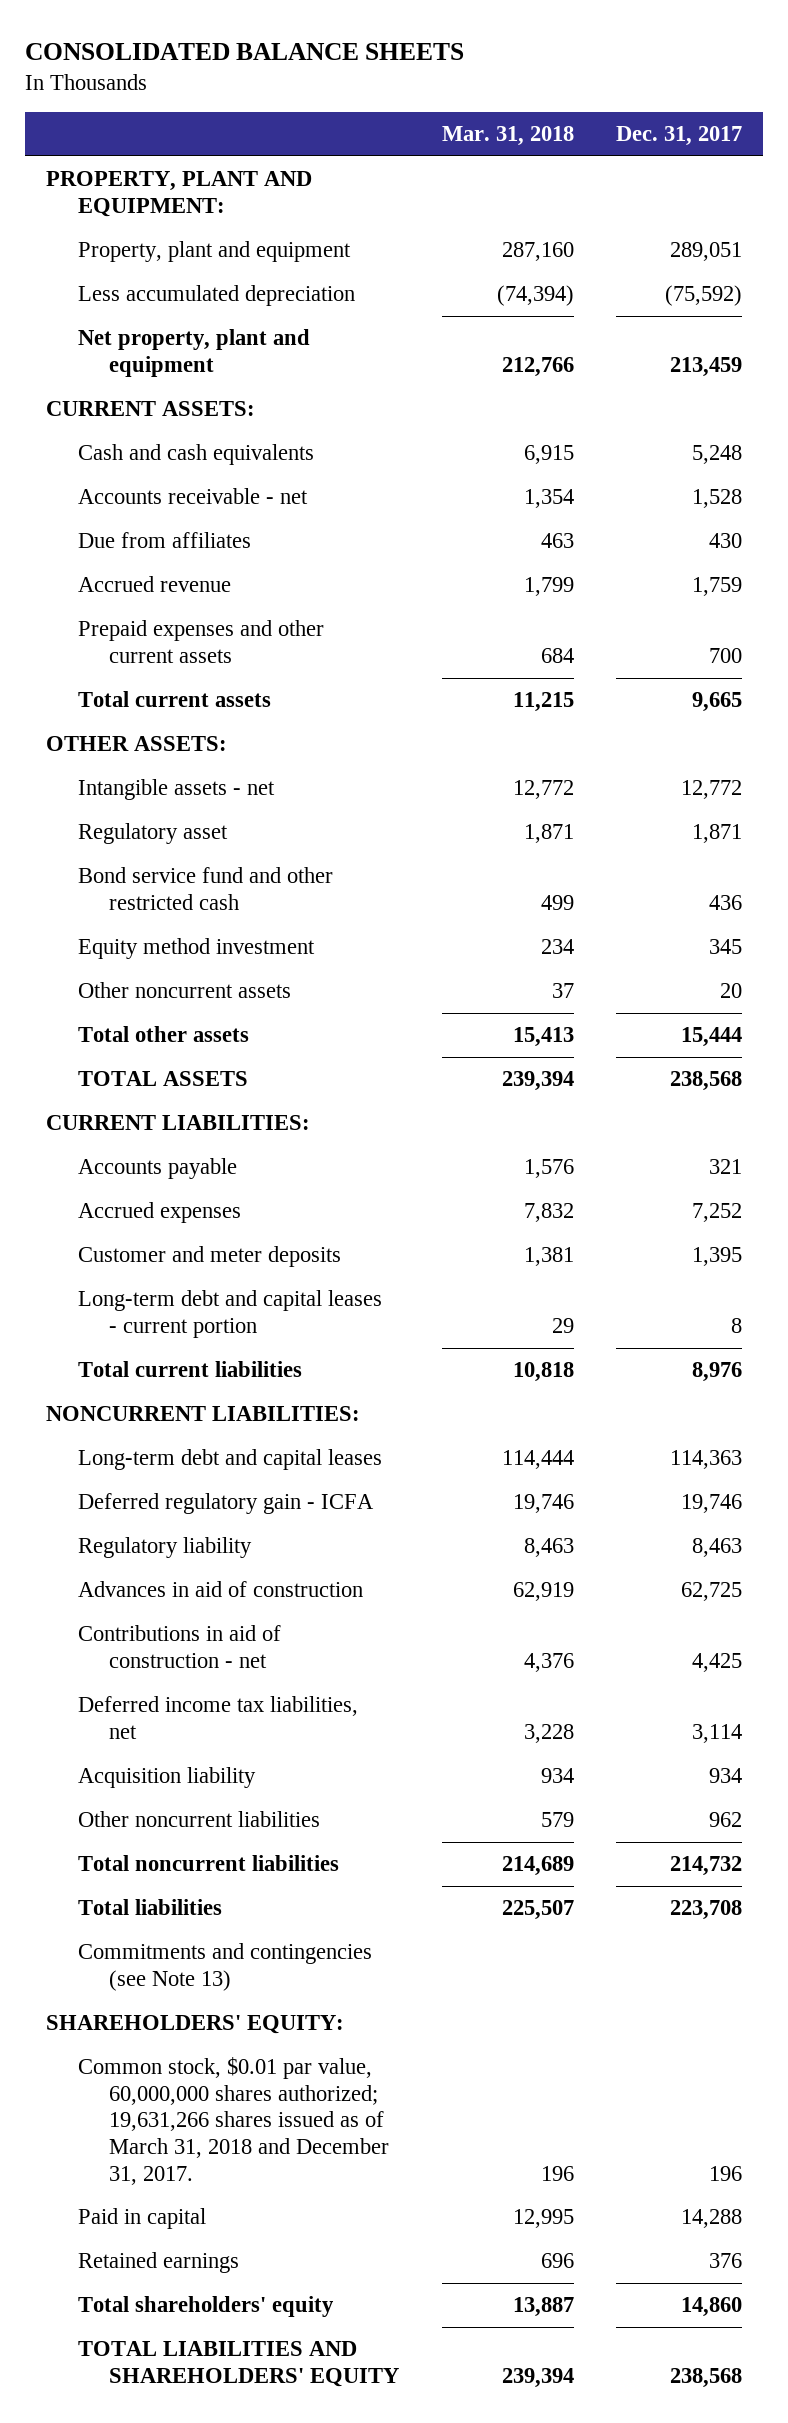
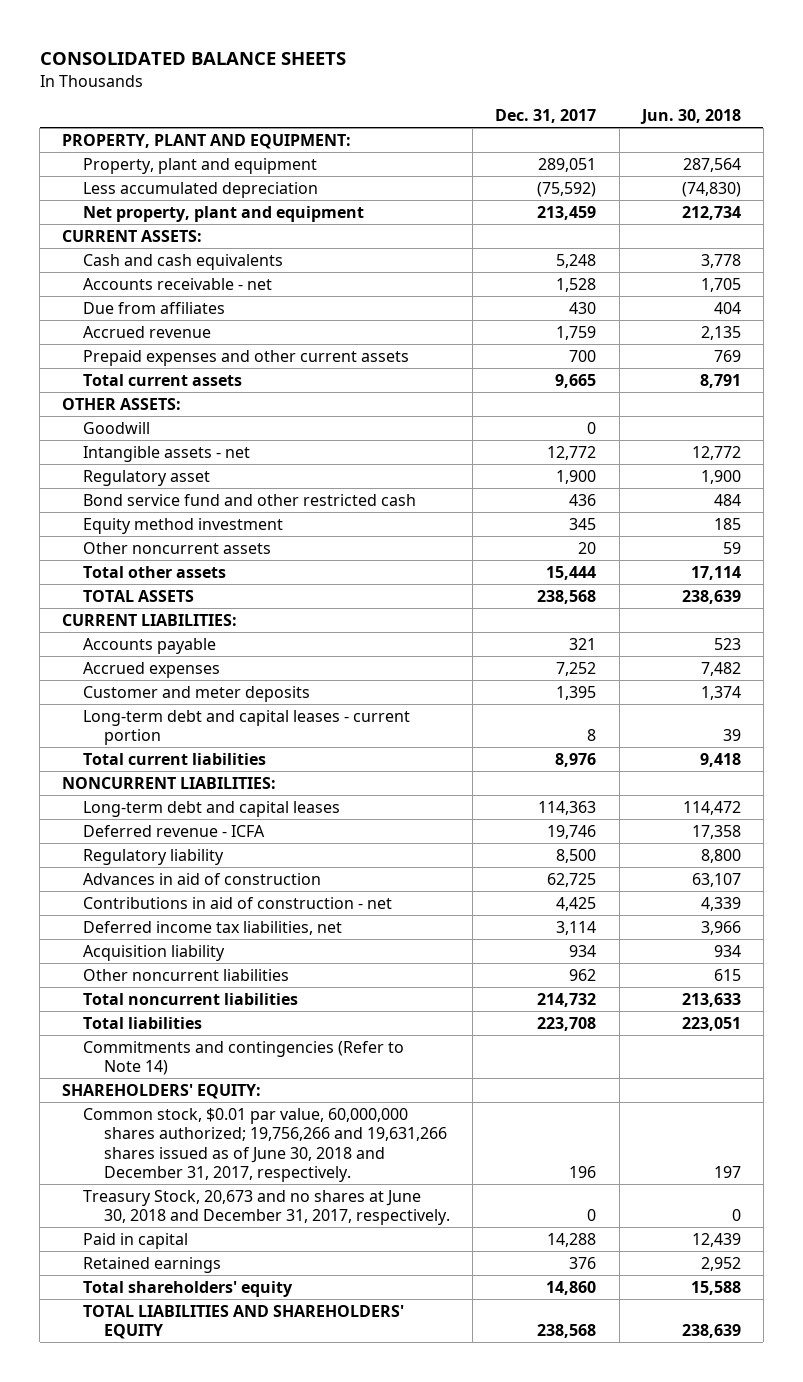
[441,126,574,147] Mar. 31, 2018 -> none
none -> [639,108,741,124] Jun. 30, 2018
none -> [83,421,151,434] Goodwill
[692,824,743,844] 1,871 -> [556,469,597,484] 1,900
[77,1493,374,1515] Deferred regulatory gain - ICFA -> [83,824,266,837] Deferred revenue - ICFA
[692,1538,743,1558] 8,463 -> [556,848,597,863] 8,500
[77,1943,372,1991] Commitments and contingencies (see Note 13) -> [83,1040,405,1076] Commitments and contingencies (Refer to Note 14)
[77,2057,389,2185] Common stock, $0.01 par value, 60,000,000 shares authorized; 19,631,266 shares issued as of March 31, 2018 and December 31, 2017. -> [83,1107,448,1182] Common stock, $0.01 par value, 60,000,000 shares authorized; 19,756,266 and 19,631,266 shares issued as of June 30, 2018 and December 31, 2017, respectively.
none -> [83,1189,451,1226] Treasury Stock, 20,673 and no shares at June 30, 2018 and December 31, 2017, respectively.

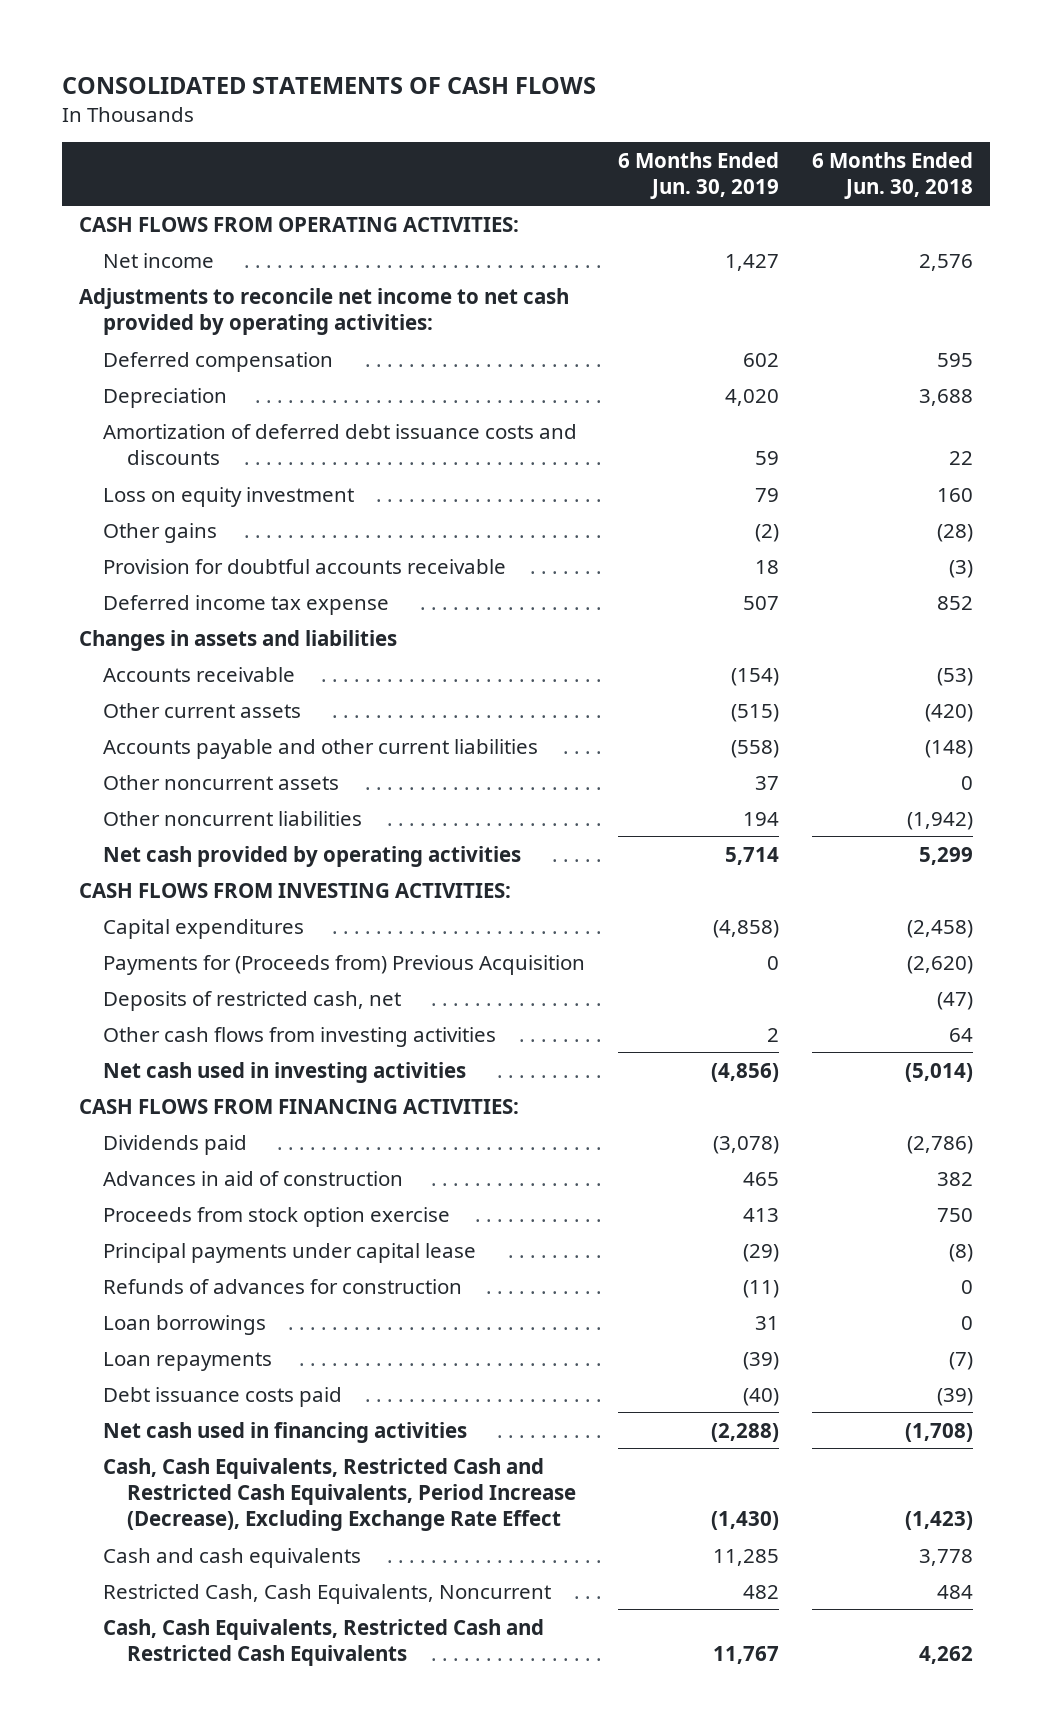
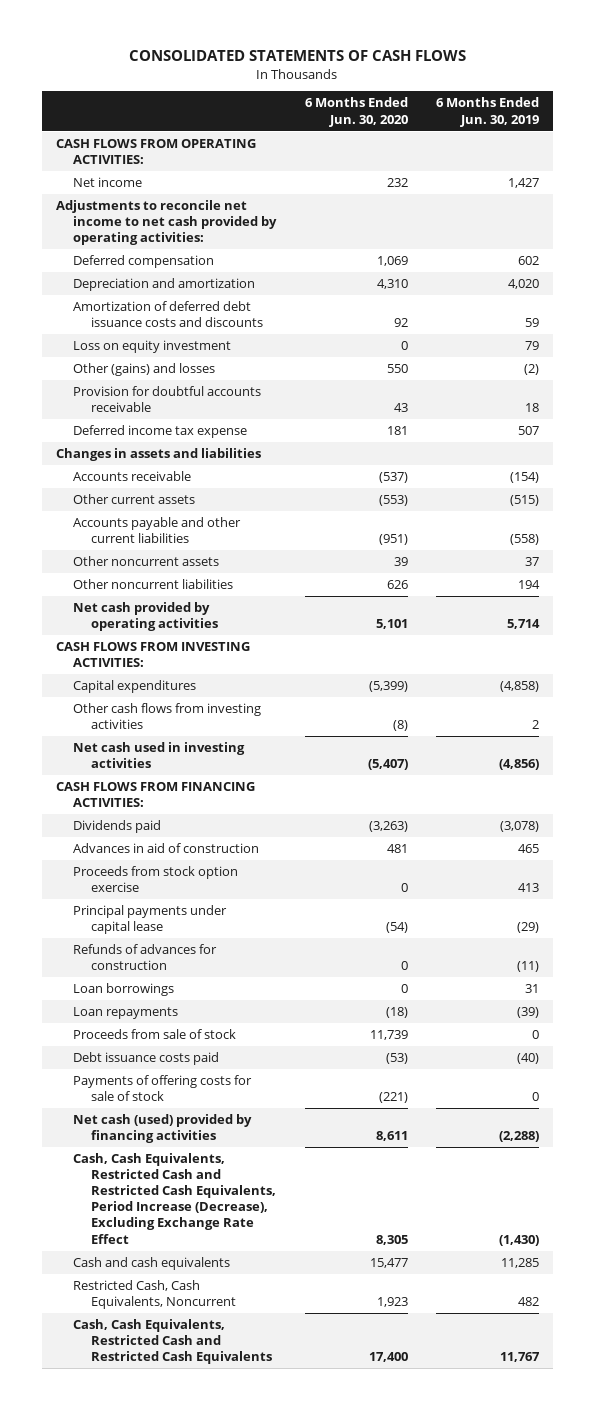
[812,151,974,200] 6 Months Ended Jun. 30, 2018 -> none
none -> [304,97,408,127] 6 Months Ended Jun. 30, 2020
[103,387,228,408] Depreciation -> [73,278,256,292] Depreciation and amortization
[103,522,218,543] Other gains -> [73,363,216,377] Other (gains) and losses
[103,954,586,975] Payments for (Proceeds from) Previous Acquisition -> none
[103,990,402,1011] Deposits of restricted cash, net -> none
none -> [73,1029,237,1040] Proceeds from sale of stock
none -> [73,1075,253,1102] Payments of offering costs for sale of stock
[103,1421,468,1443] Net cash used in financing activities -> [73,1114,253,1144] Net cash (used) provided by financing activities

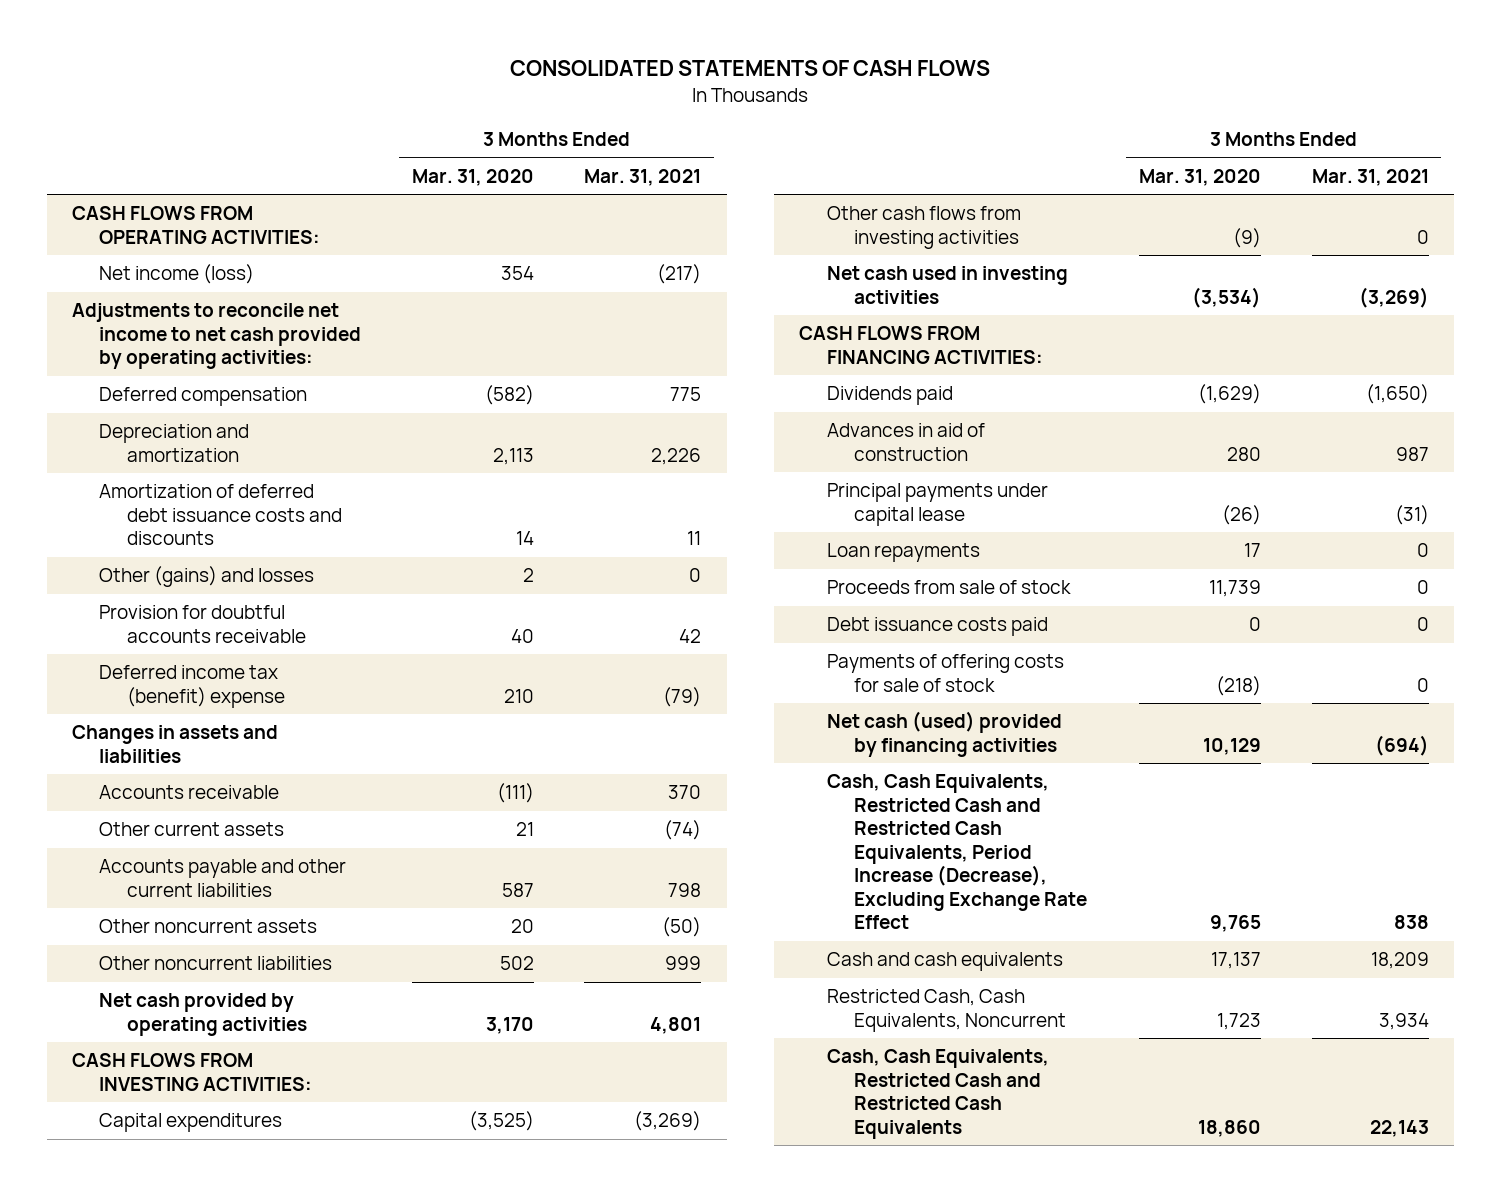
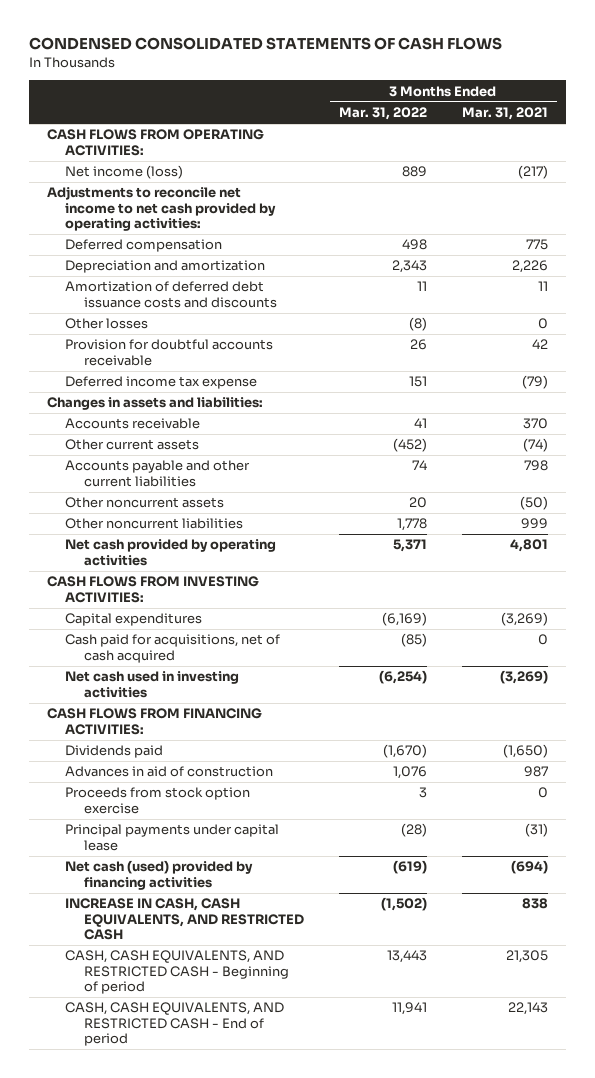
[510,60,991,77] CONSOLIDATED STATEMENTS OF CASH FLOWS -> [28,37,502,51] CONDENSED CONSOLIDATED STATEMENTS OF CASH FLOWS
[411,168,534,186] Mar. 31, 2020 -> none
none -> [338,107,427,121] Mar. 31, 2022
[99,566,315,588] Other (gains) and losses -> [65,318,149,330] Other losses
[99,665,285,708] Deferred income tax (benefit) expense -> [65,376,258,390] Deferred income tax expense
[71,725,278,763] Changes in assets and liabilities -> [46,397,263,411] Changes in assets and liabilities:
[826,206,1021,249] Other cash flows from investing activities -> none
none -> [65,634,281,663] Cash paid for acquisitions, net of cash acquired
none -> [65,787,251,814] Proceeds from stock option exercise
[826,543,980,563] Loan repayments -> none
[826,580,1071,595] Proceeds from sale of stock -> none
[826,617,1048,637] Debt issuance costs paid -> none
[826,654,1064,692] Payments of offering costs for sale of stock -> none
[826,952,1063,972] Cash and cash equivalents -> none
[826,989,1066,1032] Restricted Cash, Cash Equivalents, Noncurrent -> none
[826,774,1087,930] Cash, Cash Equivalents, Restricted Cash and Restricted Cash Equivalents, Period Increase (Decrease), Excluding Exchange Rate Effect -> [65,898,304,941] INCREASE IN CASH, CASH EQUIVALENTS, AND RESTRICTED CASH
[826,1049,1049,1139] Cash, Cash Equivalents, Restricted Cash and Restricted Cash Equivalents -> [65,950,289,995] CASH, CASH EQUIVALENTS, AND RESTRICTED CASH - Beginning of period
[1369,1119,1429,1137] 22,143 -> [506,950,549,964] 21,305
none -> [65,1002,285,1047] CASH, CASH EQUIVALENTS, AND RESTRICTED CASH - End of period

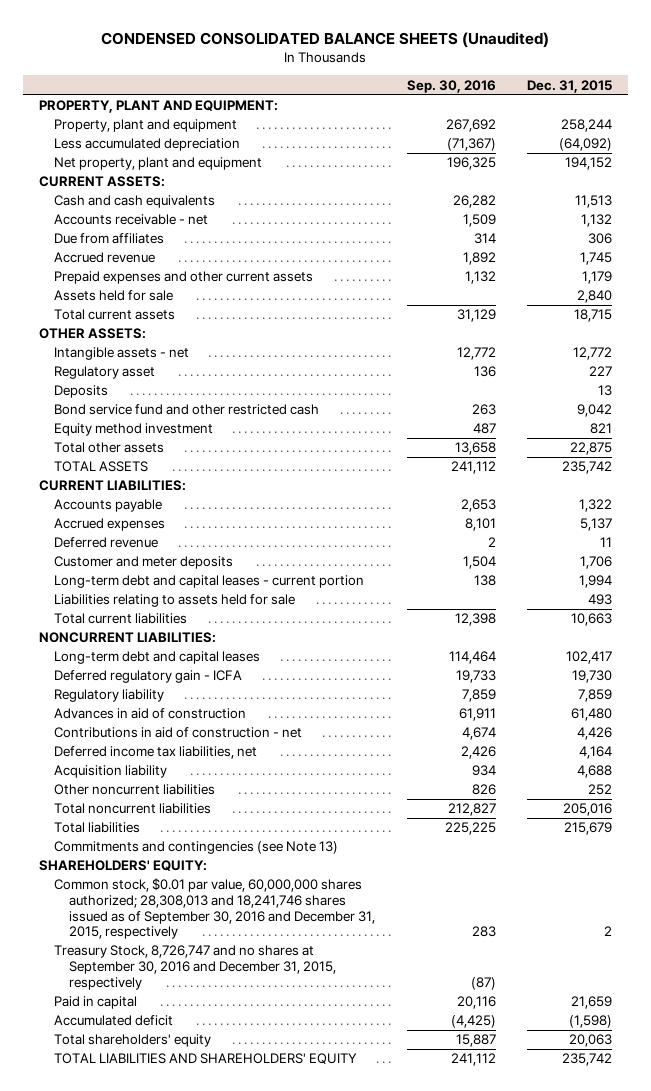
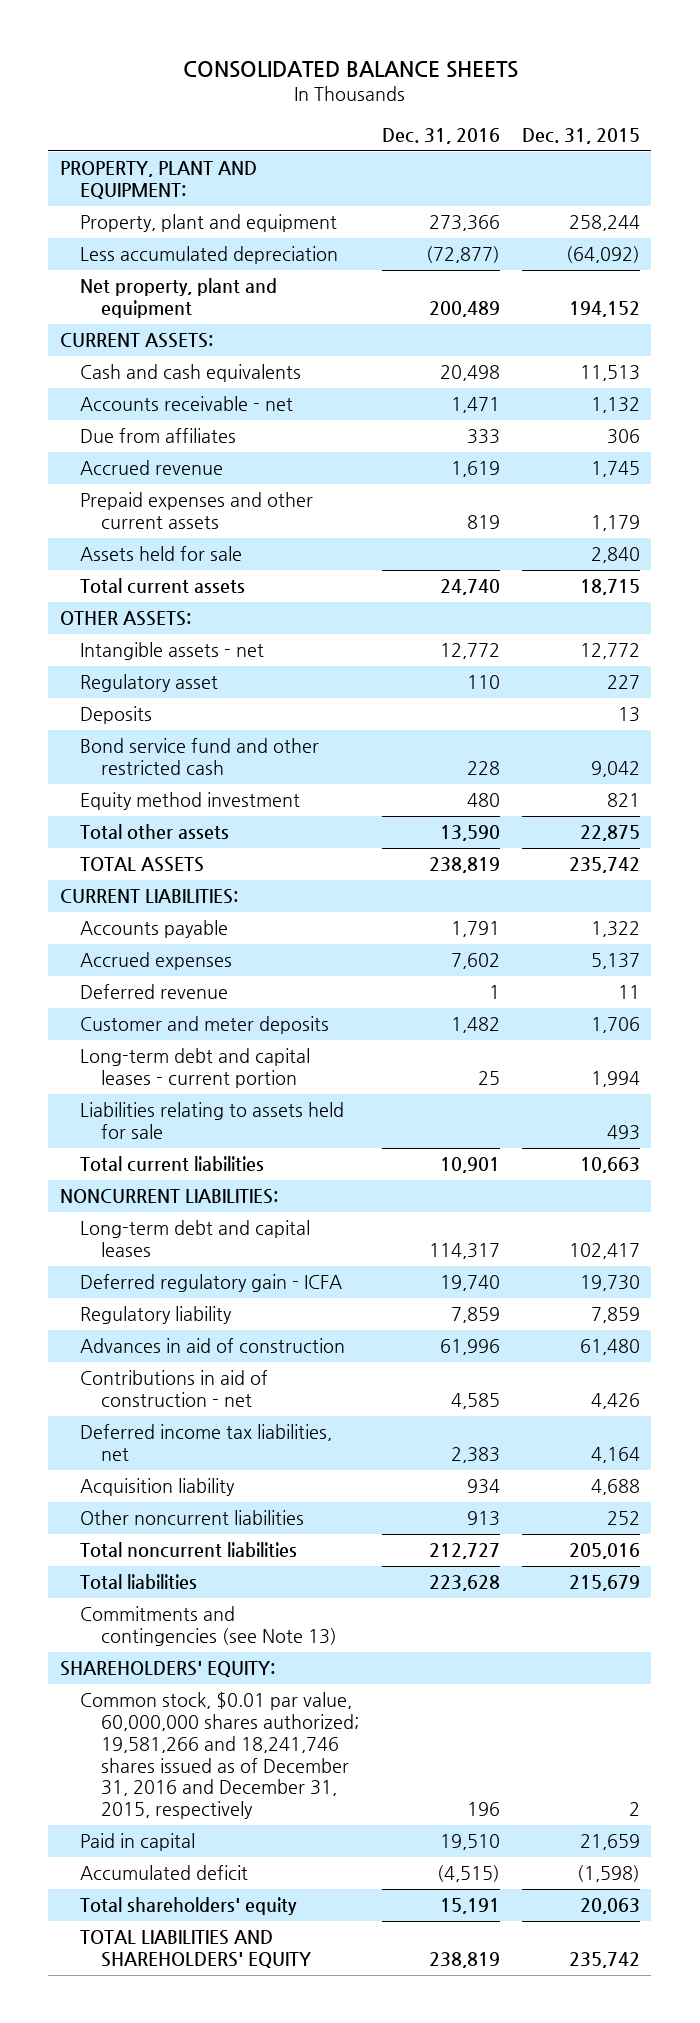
[101,31,550,48] CONDENSED CONSOLIDATED BALANCE SHEETS (Unaudited) -> [182,61,518,79] CONSOLIDATED BALANCE SHEETS
[406,79,496,93] Sep. 30, 2016 -> none
none -> [381,127,500,144] Dec. 31, 2016
[53,945,337,990] Treasury Stock, 8,726,747 and no shares at September 30, 2016 and December 31, 2015, respectively -> none
[53,878,376,940] Common stock, $0.01 par value, 60,000,000 shares authorized; 28,308,013 and 18,241,746 shares issued as of September 30, 2016 and December 31, 2015, respectively -> [80,1692,360,1819] Common stock, $0.01 par value, 60,000,000 shares authorized; 19,581,266 and 18,241,746 shares issued as of December 31, 2016 and December 31, 2015, respectively

